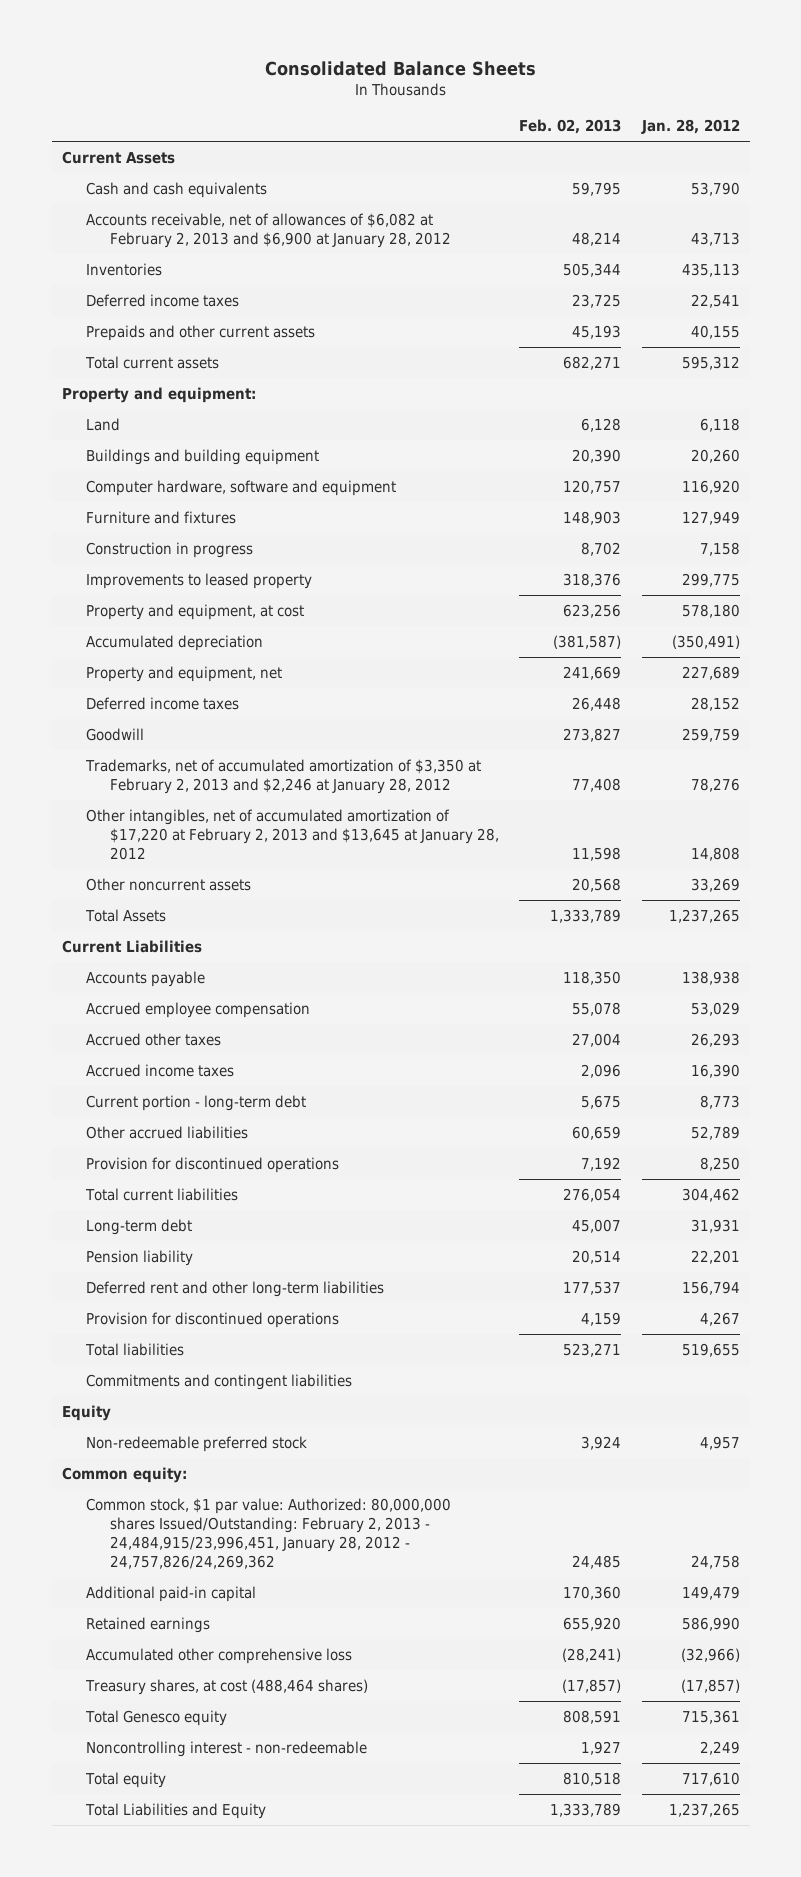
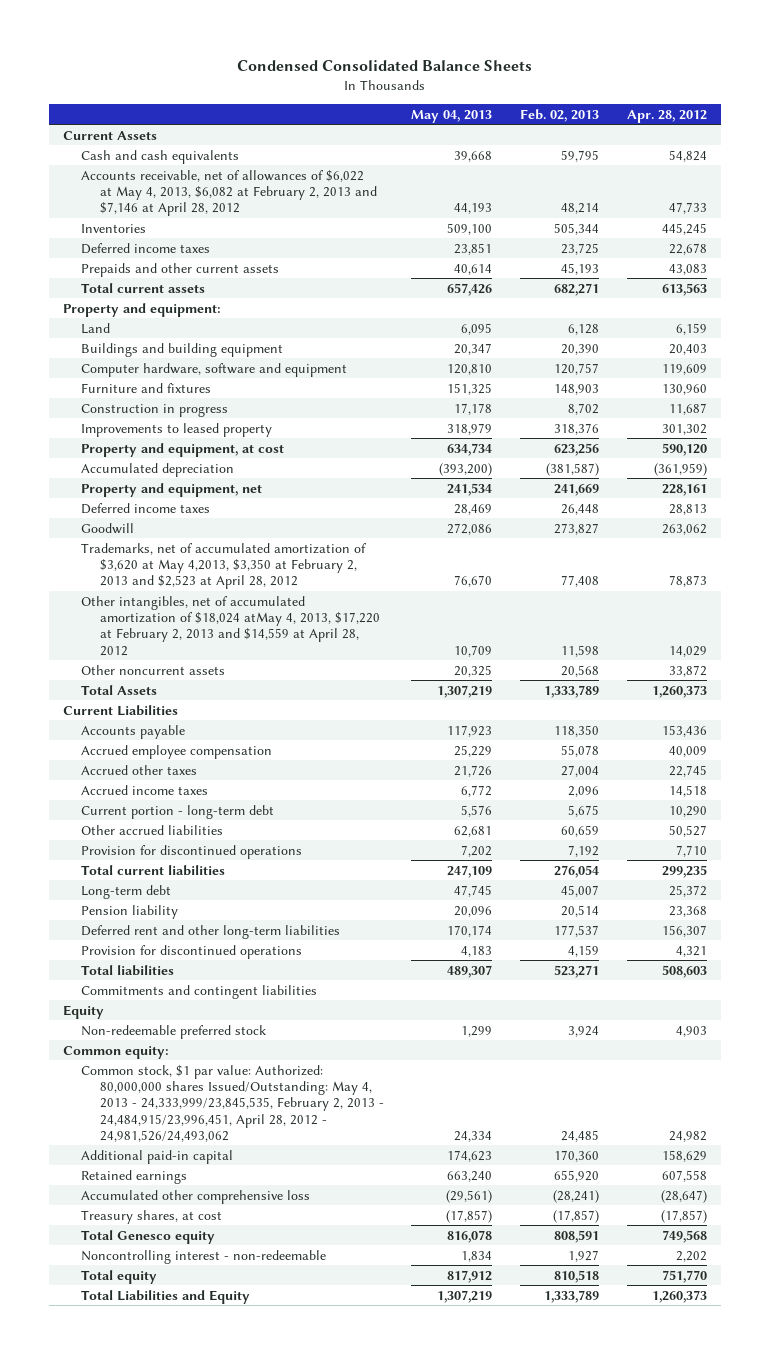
[264,61,536,77] Consolidated Balance Sheets -> [236,59,532,71] Condensed Consolidated Balance Sheets
[640,119,740,135] Jan. 28, 2012 -> none
none -> [411,109,493,123] May 04, 2013
none -> [626,109,707,123] Apr. 28, 2012
[85,212,451,248] Accounts receivable, net of allowances of $6,082 at February 2, 2013 and $6,900 at January 28, 2012 -> [81,169,377,217] Accounts receivable, net of allowances of $6,022 at May 4, 2013, $6,082 at February 2, 2013 and $7,146 at April 28, 2012
[84,758,481,794] Trademarks, net of accumulated amortization of $3,350 at February 2, 2013 and $2,246 at January 28, 2012 -> [81,542,368,590] Trademarks, net of accumulated amortization of $3,620 at May 4,2013, $3,350 at February 2, 2013 and $2,523 at April 28, 2012
[85,808,499,860] Other intangibles, net of accumulated amortization of $17,220 at February 2, 2013 and $13,645 at January 28, 2012 -> [81,595,380,656] Other intangibles, net of accumulated amortization of $18,024 atMay 4, 2013, $17,220 at February 2, 2013 and $14,559 at April 28, 2012
[85,1497,451,1569] Common stock, $1 par value: Authorized: 80,000,000 shares Issued/Outstanding: February 2, 2013 - 24,484,915/23,996,451, January 28, 2012 - 24,757,826/24,269,362 -> [81,1064,384,1142] Common stock, $1 par value: Authorized: 80,000,000 shares Issued/Outstanding: May 4, 2013 - 24,333,999/23,845,535, February 2, 2013 - 24,484,915/23,996,451, April 28, 2012 - 24,981,526/24,493,062
[84,1678,368,1695] Treasury shares, at cost (488,464 shares) -> [81,1209,223,1224] Treasury shares, at cost

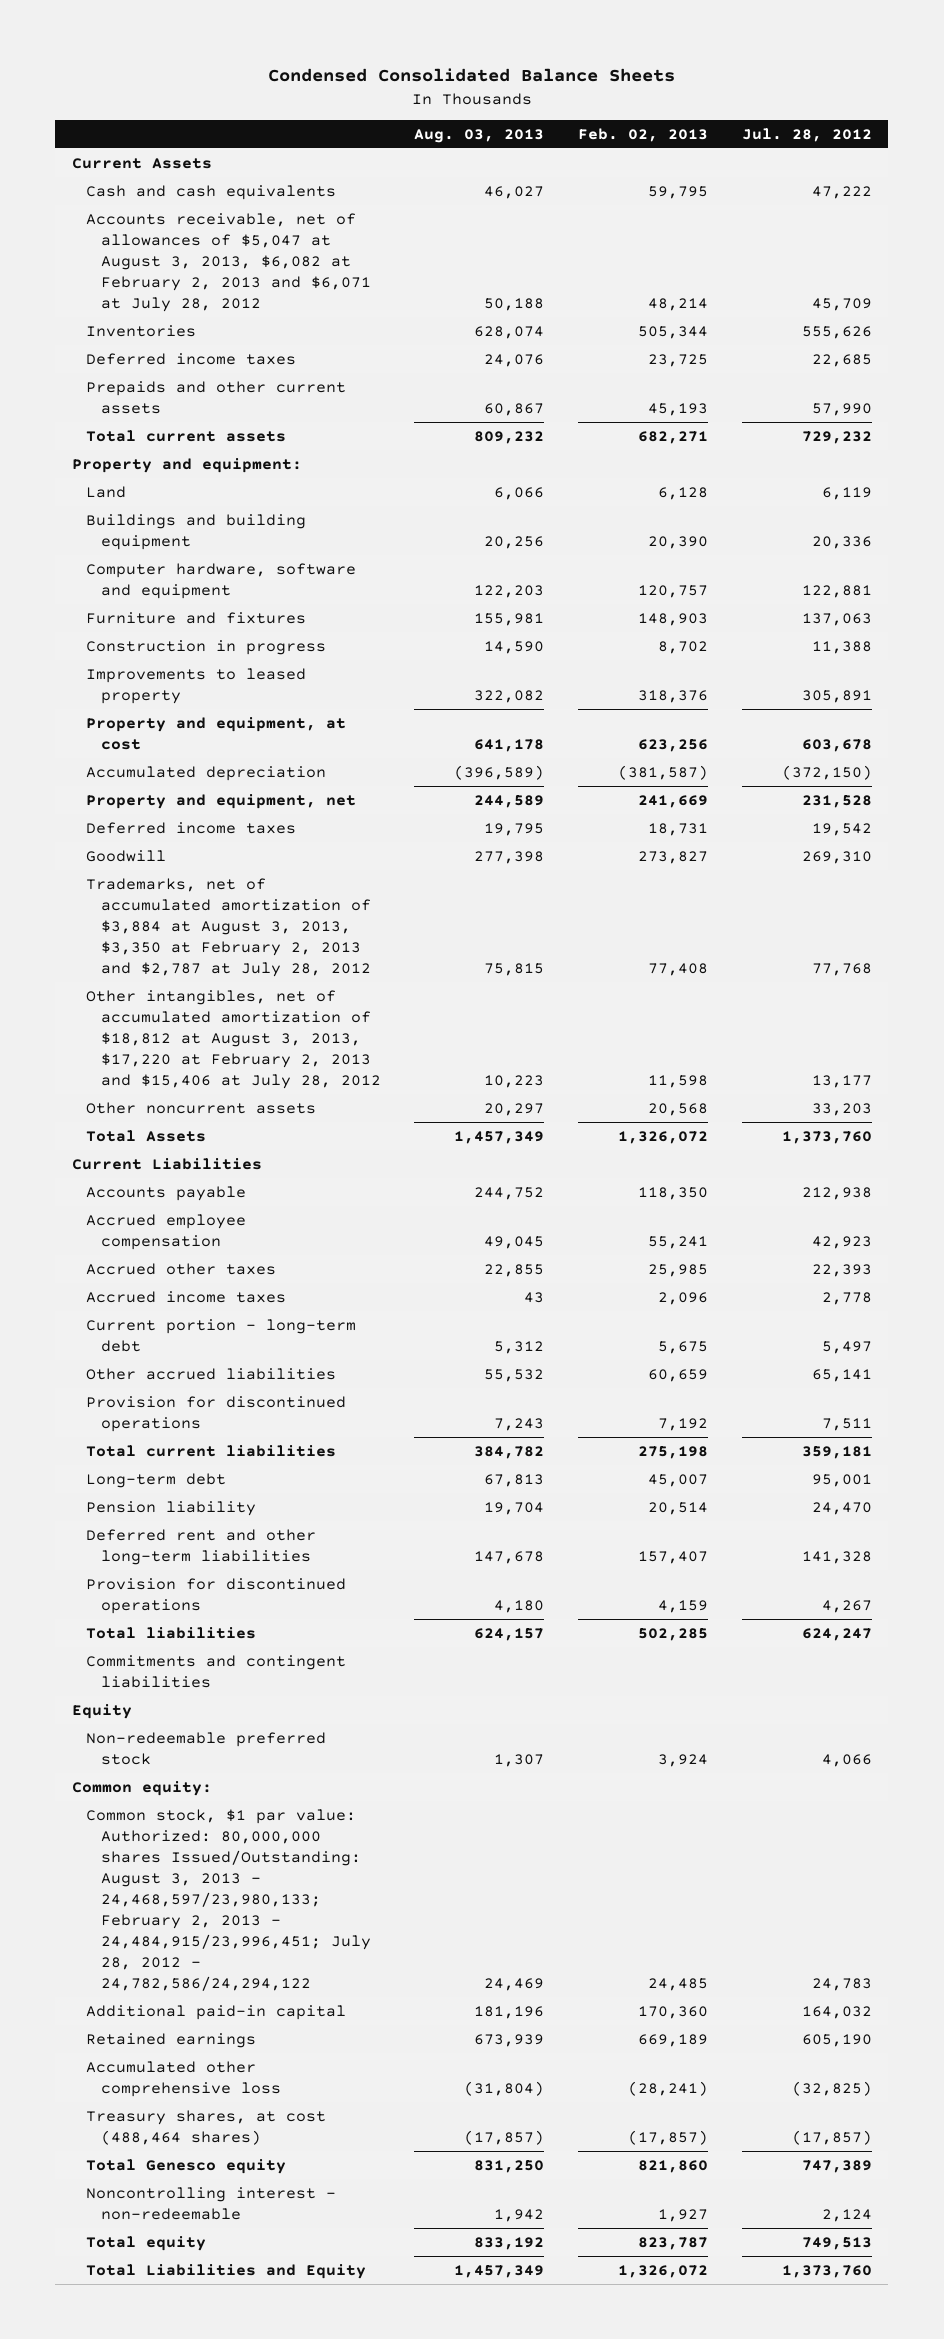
[411,109,493,123] May 04, 2013 -> none
[626,109,707,123] Apr. 28, 2012 -> none
none -> [414,129,545,144] Aug. 03, 2013
none -> [741,128,872,143] Jul. 28, 2012
[81,169,377,217] Accounts receivable, net of allowances of $6,022 at May 4, 2013, $6,082 at February 2, 2013 and $7,146 at April 28, 2012 -> [86,212,371,312] Accounts receivable, net of allowances of $5,047 at August 3, 2013, $6,082 at February 2, 2013 and $6,071 at July 28, 2012
[561,503,600,515] 26,448 -> [647,822,708,836] 18,731
[81,542,368,590] Trademarks, net of accumulated amortization of $3,620 at May 4,2013, $3,350 at February 2, 2013 and $2,523 at April 28, 2012 -> [86,877,371,977] Trademarks, net of accumulated amortization of $3,884 at August 3, 2013, $3,350 at February 2, 2013 and $2,787 at July 28, 2012
[81,595,380,656] Other intangibles, net of accumulated amortization of $18,024 atMay 4, 2013, $17,220 at February 2, 2013 and $14,559 at April 28, 2012 -> [86,989,381,1089] Other intangibles, net of accumulated amortization of $18,812 at August 3, 2013, $17,220 at February 2, 2013 and $15,406 at July 28, 2012
[544,684,600,698] 1,333,789 -> [617,1130,708,1144] 1,326,072
[561,744,600,757] 55,078 -> [647,1235,708,1249] 55,241
[561,764,600,777] 27,004 -> [647,1263,708,1277] 25,985
[554,864,600,878] 276,054 -> [637,1445,708,1459] 275,198
[554,924,600,937] 177,537 -> [637,1550,708,1564] 157,407
[554,964,600,978] 523,271 -> [637,1627,708,1641] 502,285
[81,1064,384,1142] Common stock, $1 par value: Authorized: 80,000,000 shares Issued/Outstanding: May 4, 2013 - 24,333,999/23,845,535, February 2, 2013 - 24,484,915/23,996,451, April 28, 2012 - 24,981,526/24,493,062 -> [86,1808,371,1992] Common stock, $1 par value: Authorized: 80,000,000 shares Issued/Outstanding: August 3, 2013 - 24,468,597/23,980,133; February 2, 2013 - 24,484,915/23,996,451; July 28, 2012 - 24,782,586/24,294,122
[554,1169,600,1182] 655,920 -> [637,2033,708,2047] 669,189
[81,1209,223,1224] Treasury shares, at cost -> [86,2109,327,2145] Treasury shares, at cost (488,464 shares)
[554,1229,600,1243] 808,591 -> [637,2159,708,2173] 821,860
[554,1269,600,1283] 810,518 -> [637,2236,708,2250] 823,787
[544,1289,600,1303] 1,333,789 -> [617,2264,708,2278] 1,326,072

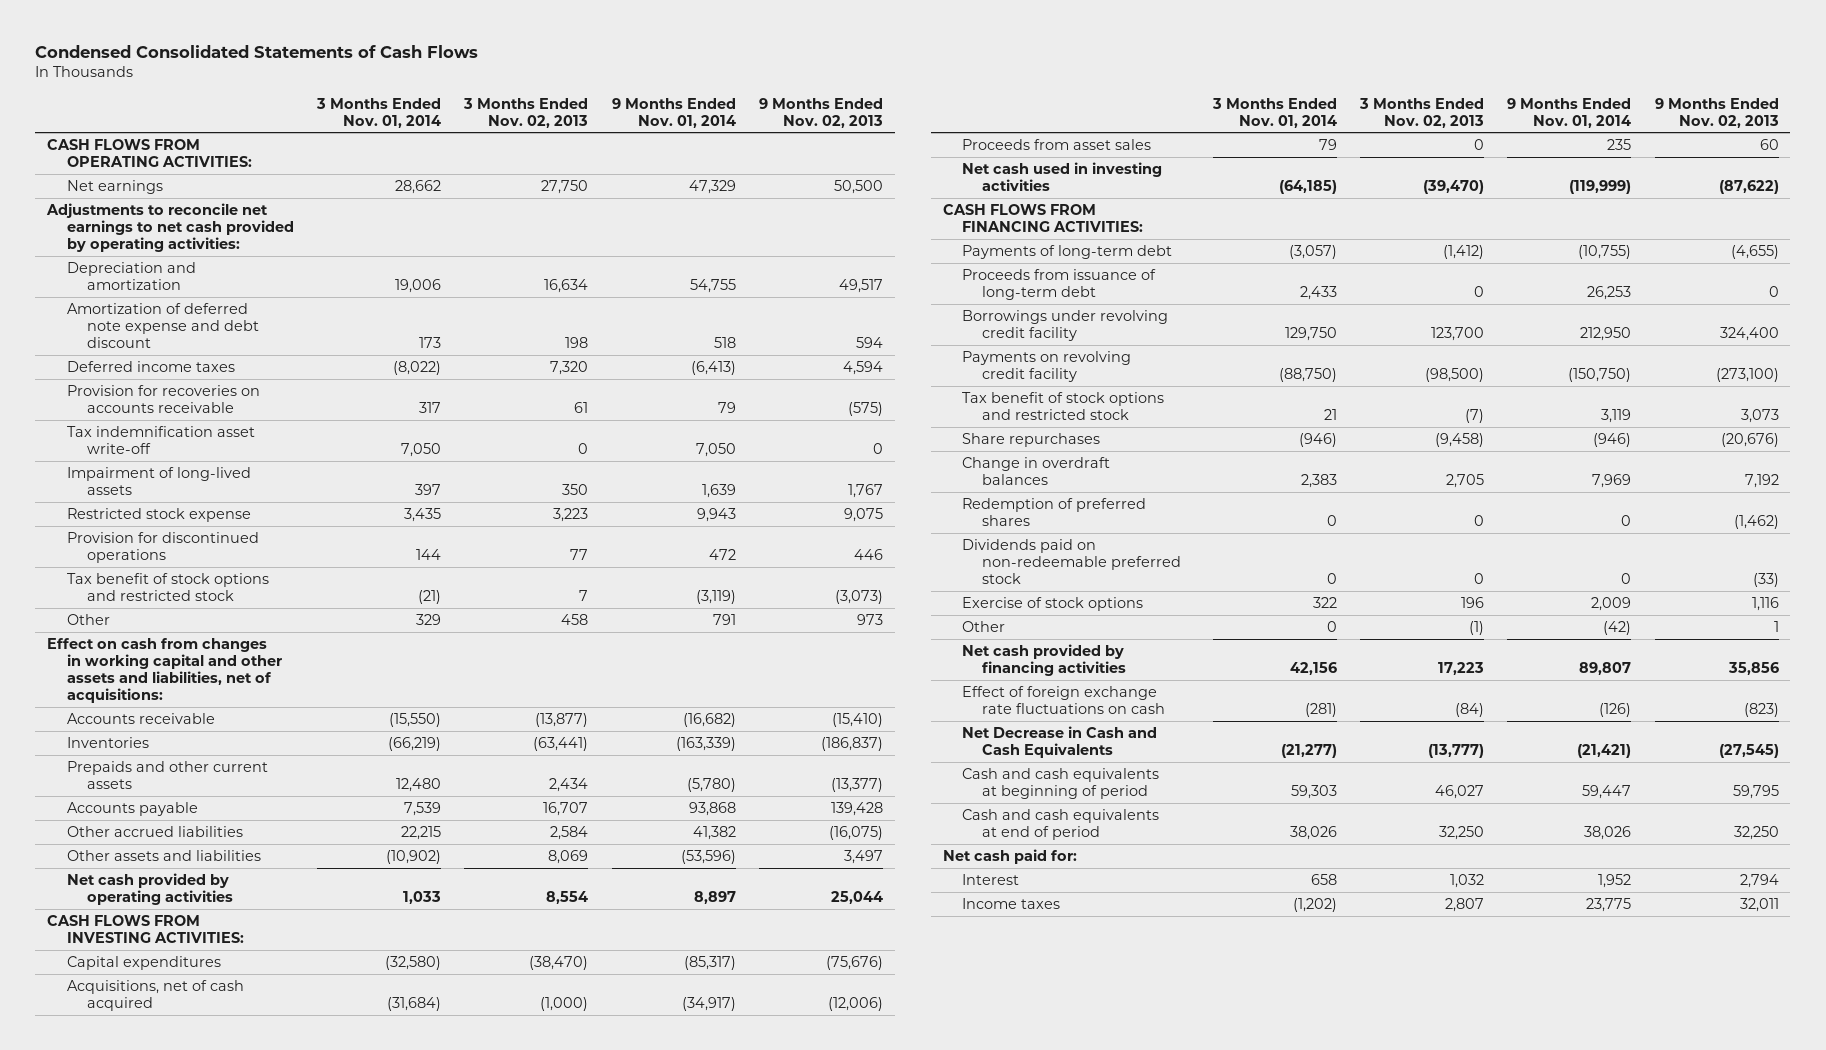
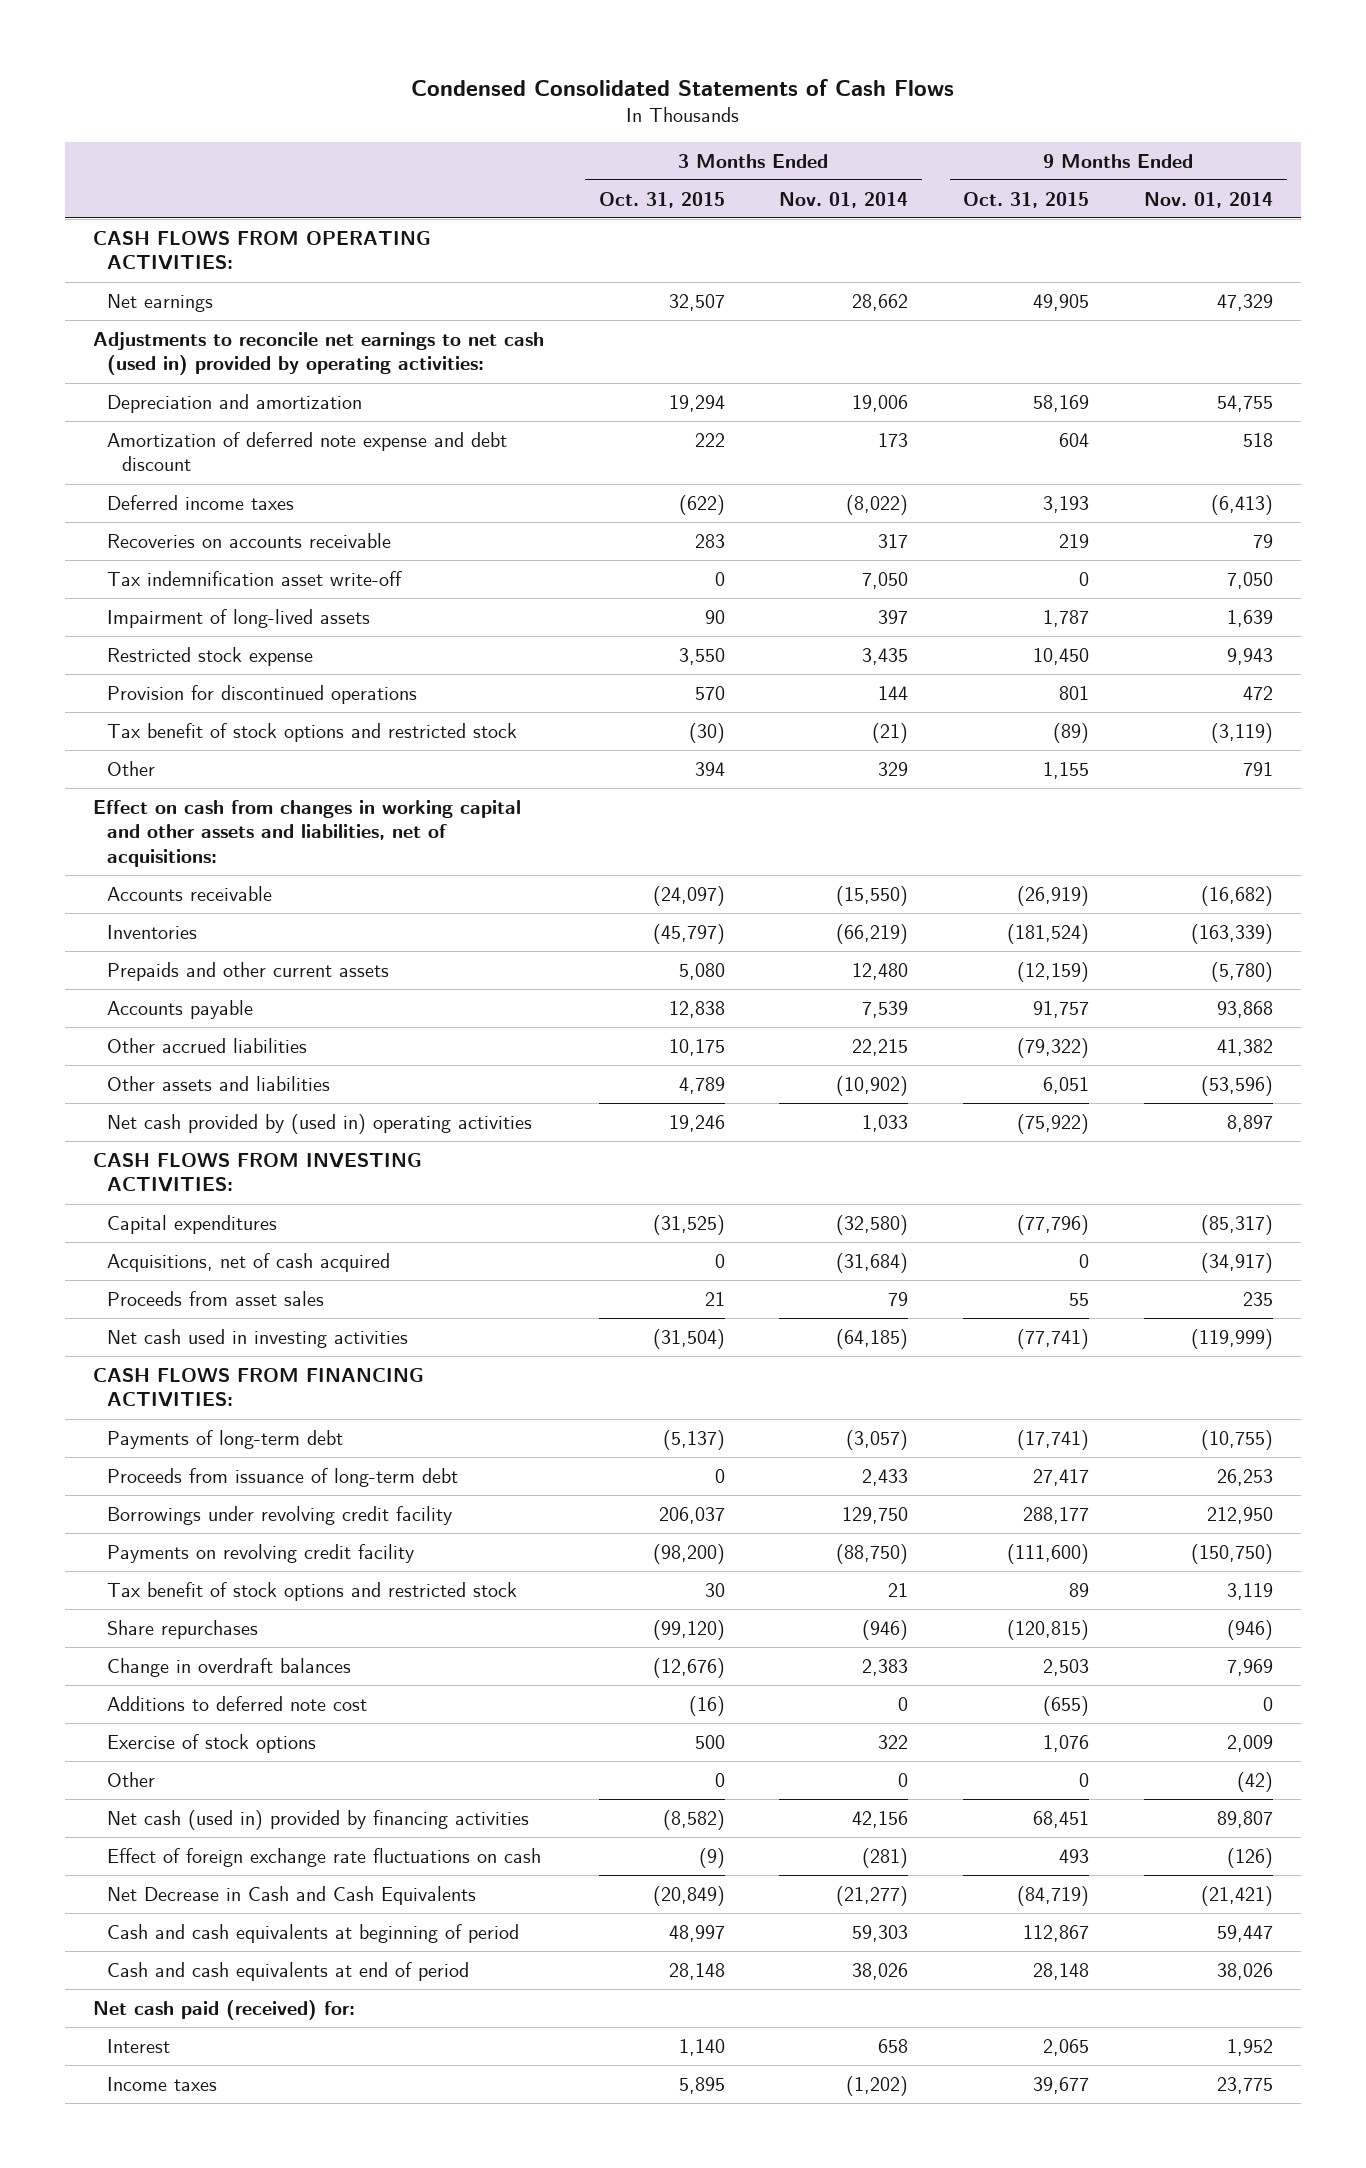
[463,97,589,128] 3 Months Ended Nov. 02, 2013 -> none
[759,97,884,128] 9 Months Ended Nov. 02, 2013 -> none
none -> [598,191,725,208] Oct. 31, 2015
none -> [963,191,1090,208] Oct. 31, 2015
[45,202,294,252] Adjustments to reconcile net earnings to net cash provided by operating activities: -> [92,331,544,376] Adjustments to reconcile net earnings to net cash (used in) provided by operating activities:
[66,384,260,413] Provision for recoveries on accounts receivable -> [107,532,392,548] Recoveries on accounts receivable
[66,872,233,905] Net cash provided by operating activities -> [107,1113,533,1134] Net cash provided by (used in) operating activities
[962,497,1147,526] Redemption of preferred shares -> none
[962,538,1182,584] Dividends paid on non-redeemable preferred stock -> none
none -> [107,1695,368,1711] Additions to deferred note cost
[962,643,1127,676] Net cash provided by financing activities -> [107,1809,530,1830] Net cash (used in) provided by financing activities
[942,848,1077,864] Net cash paid for: -> [92,1999,355,2020] Net cash paid (received) for:

